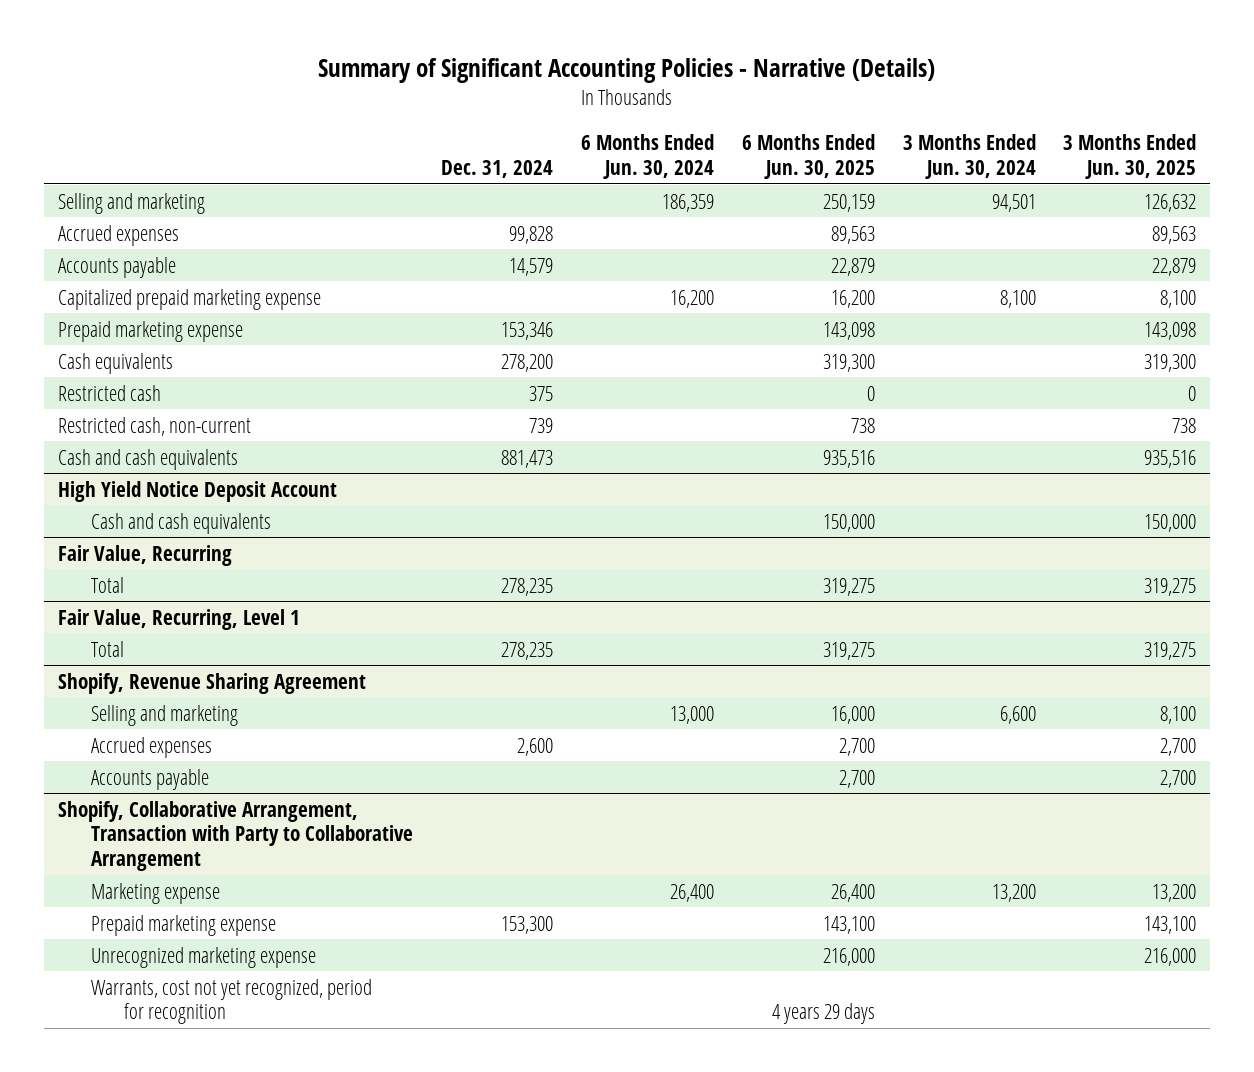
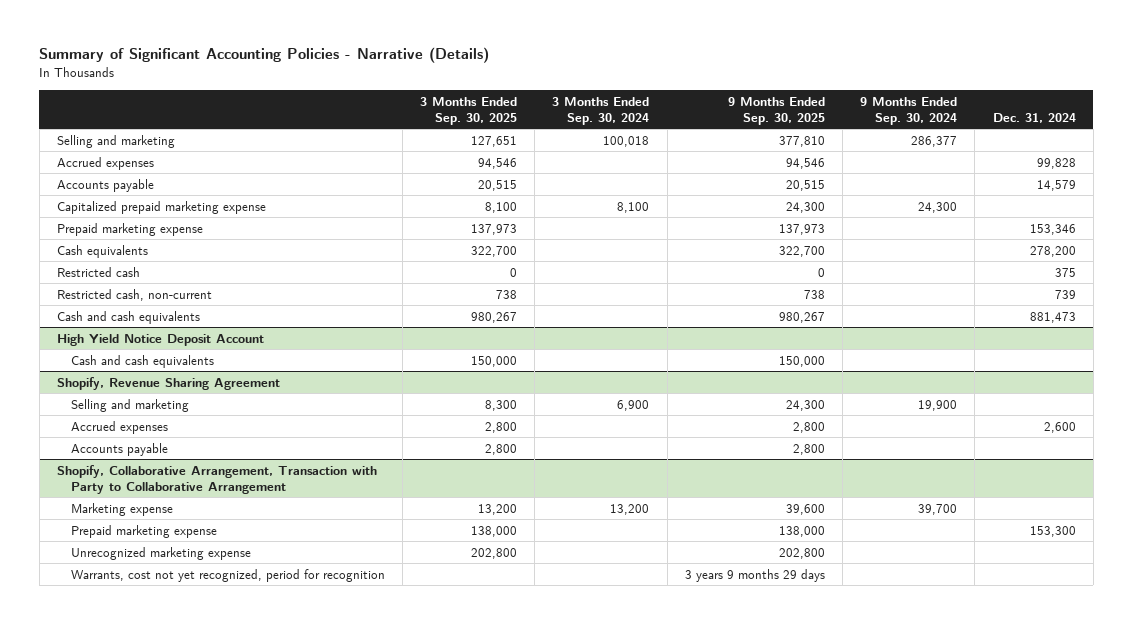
[580,134,714,179] 6 Months Ended Jun. 30, 2024 -> none
[741,134,875,179] 6 Months Ended Jun. 30, 2025 -> none
[902,134,1036,179] 3 Months Ended Jun. 30, 2024 -> none
[1063,134,1197,179] 3 Months Ended Jun. 30, 2025 -> none
none -> [419,96,517,125] 3 Months Ended Sep. 30, 2025
none -> [552,96,650,125] 3 Months Ended Sep. 30, 2024
none -> [727,96,825,125] 9 Months Ended Sep. 30, 2025
none -> [860,96,958,125] 9 Months Ended Sep. 30, 2024
[57,544,232,566] Fair Value, Recurring -> none
[91,576,125,593] Total -> none
[57,608,300,630] Fair Value, Recurring, Level 1 -> none
[91,640,125,657] Total -> none

